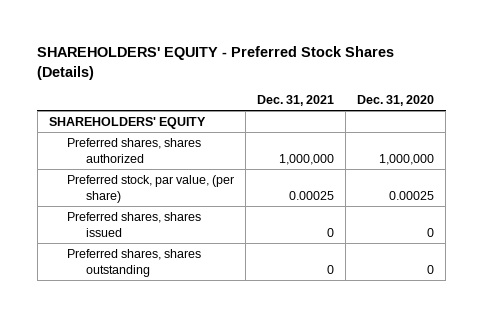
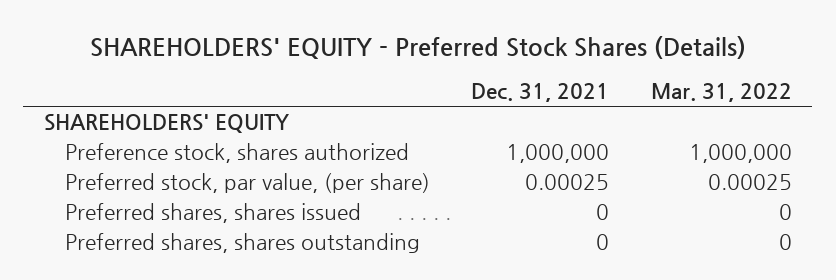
[357,95,435,107] Dec. 31, 2020 -> none
none -> [650,83,792,103] Mar. 31, 2022
[67,137,202,164] Preferred shares, shares authorized -> [65,143,410,164] Preference stock, shares authorized

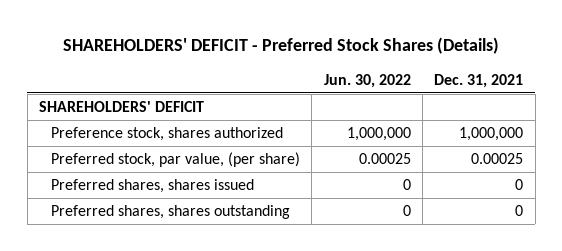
[89,36,746,60] SHAREHOLDERS' EQUITY - Preferred Stock Shares (Details) -> [63,36,500,54] SHAREHOLDERS' DEFICIT - Preferred Stock Shares (Details)
[650,83,792,103] Mar. 31, 2022 -> none
none -> [323,73,411,88] Jun. 30, 2022
[43,114,289,134] SHAREHOLDERS' EQUITY -> [38,101,204,113] SHAREHOLDERS' DEFICIT

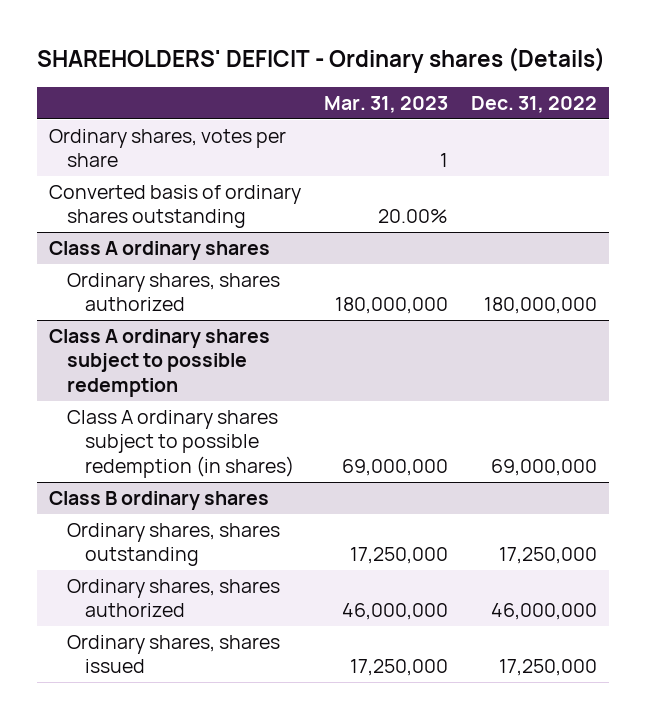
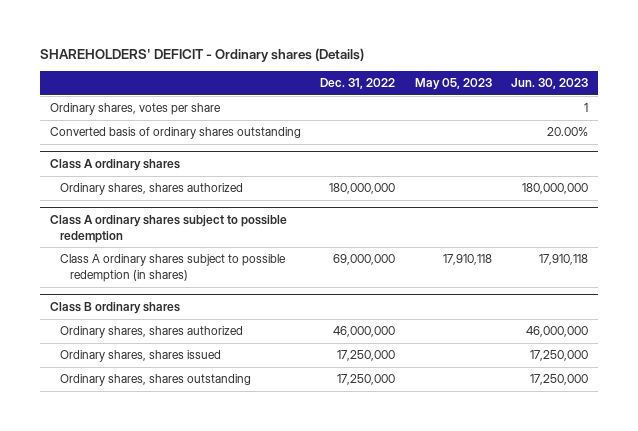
[324,96,449,114] Mar. 31, 2023 -> none
none -> [414,78,492,91] May 05, 2023
none -> [510,78,588,90] Jun. 30, 2023
[66,523,280,567] Ordinary shares, shares outstanding -> [59,374,251,387] Ordinary shares, shares outstanding

